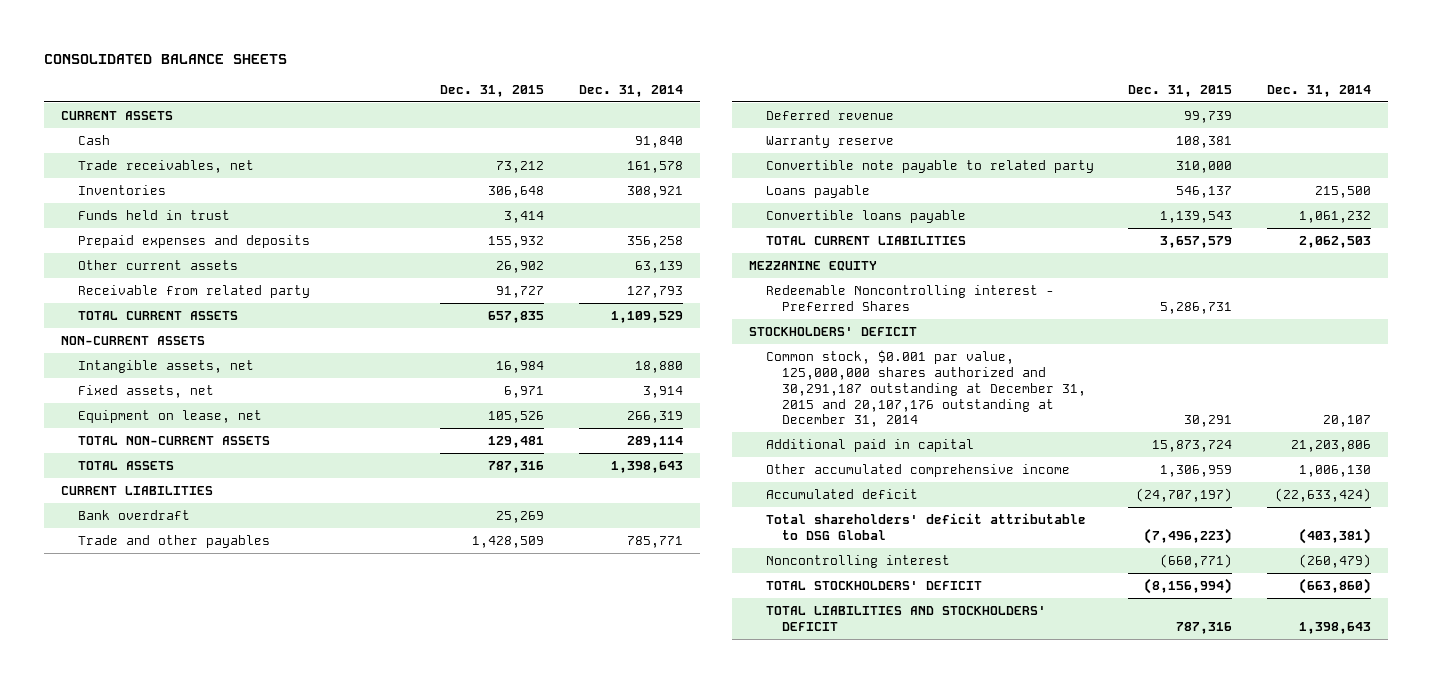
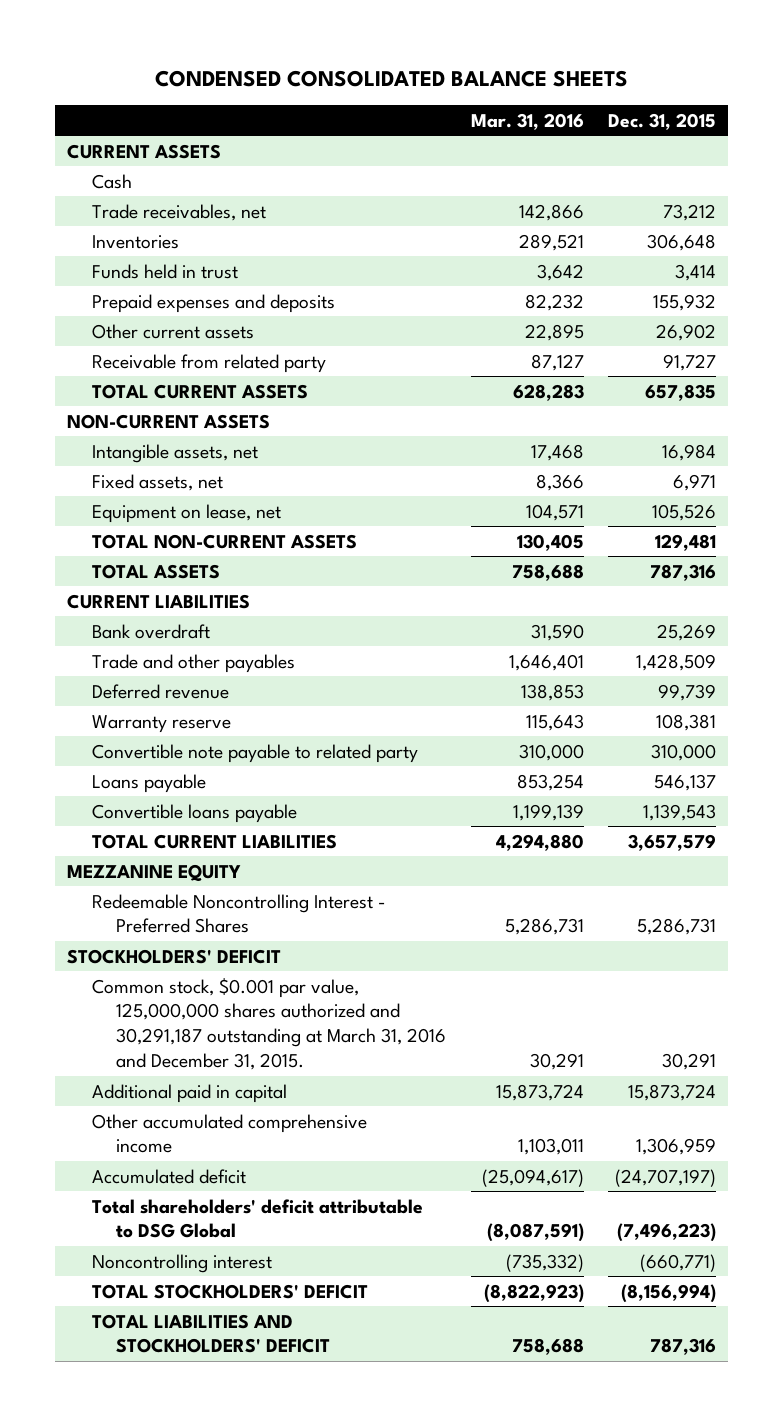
[44,54,288,65] CONSOLIDATED BALANCE SHEETS -> [154,69,628,87] CONDENSED CONSOLIDATED BALANCE SHEETS
[578,84,683,97] Dec. 31, 2014 -> none
none -> [470,112,584,130] Mar. 31, 2016
[765,285,1054,311] Redeemable Noncontrolling interest - Preferred Shares -> [91,893,386,934] Redeemable Noncontrolling Interest - Preferred Shares
[765,350,1087,428] Common stock, $0.001 par value, 125,000,000 shares authorized and 30,291,187 outstanding at December 31, 2015 and 20,107,176 outstanding at December 31, 2014 -> [91,977,447,1071] Common stock, $0.001 par value, 125,000,000 shares authorized and 30,291,187 outstanding at March 31, 2016 and December 31, 2015.

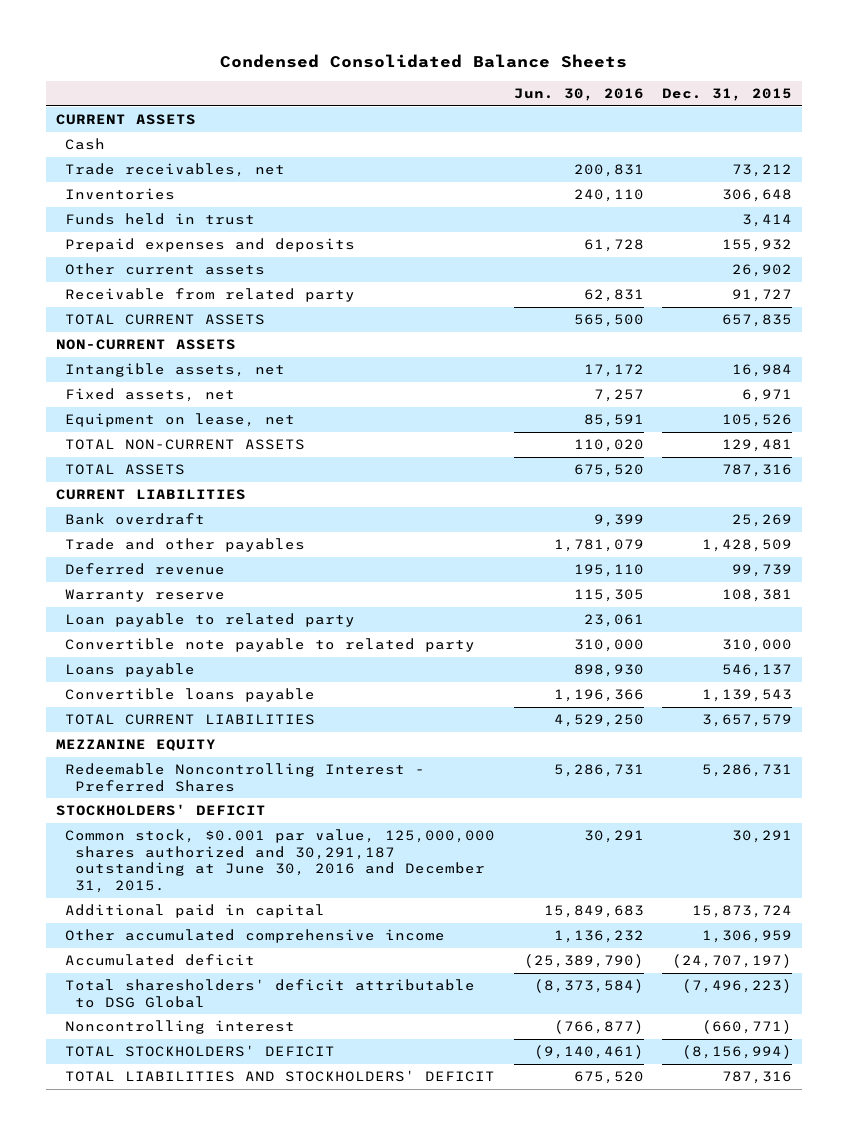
[154,69,628,87] CONDENSED CONSOLIDATED BALANCE SHEETS -> [219,54,627,69] Condensed Consolidated Balance Sheets
[470,112,584,130] Mar. 31, 2016 -> none
none -> [513,87,644,101] Jun. 30, 2016
none -> [65,613,356,628] Loan payable to related party
[91,977,447,1071] Common stock, $0.001 par value, 125,000,000 shares authorized and 30,291,187 outstanding at March 31, 2016 and December 31, 2015. -> [65,829,496,894] Common stock, $0.001 par value, 125,000,000 shares authorized and 30,291,187 outstanding at June 30, 2016 and December 31, 2015.
[91,1198,423,1239] Total shareholders' deficit attributable to DSG Global -> [65,979,476,1008] Total sharesholders' deficit attributable to DSG Global

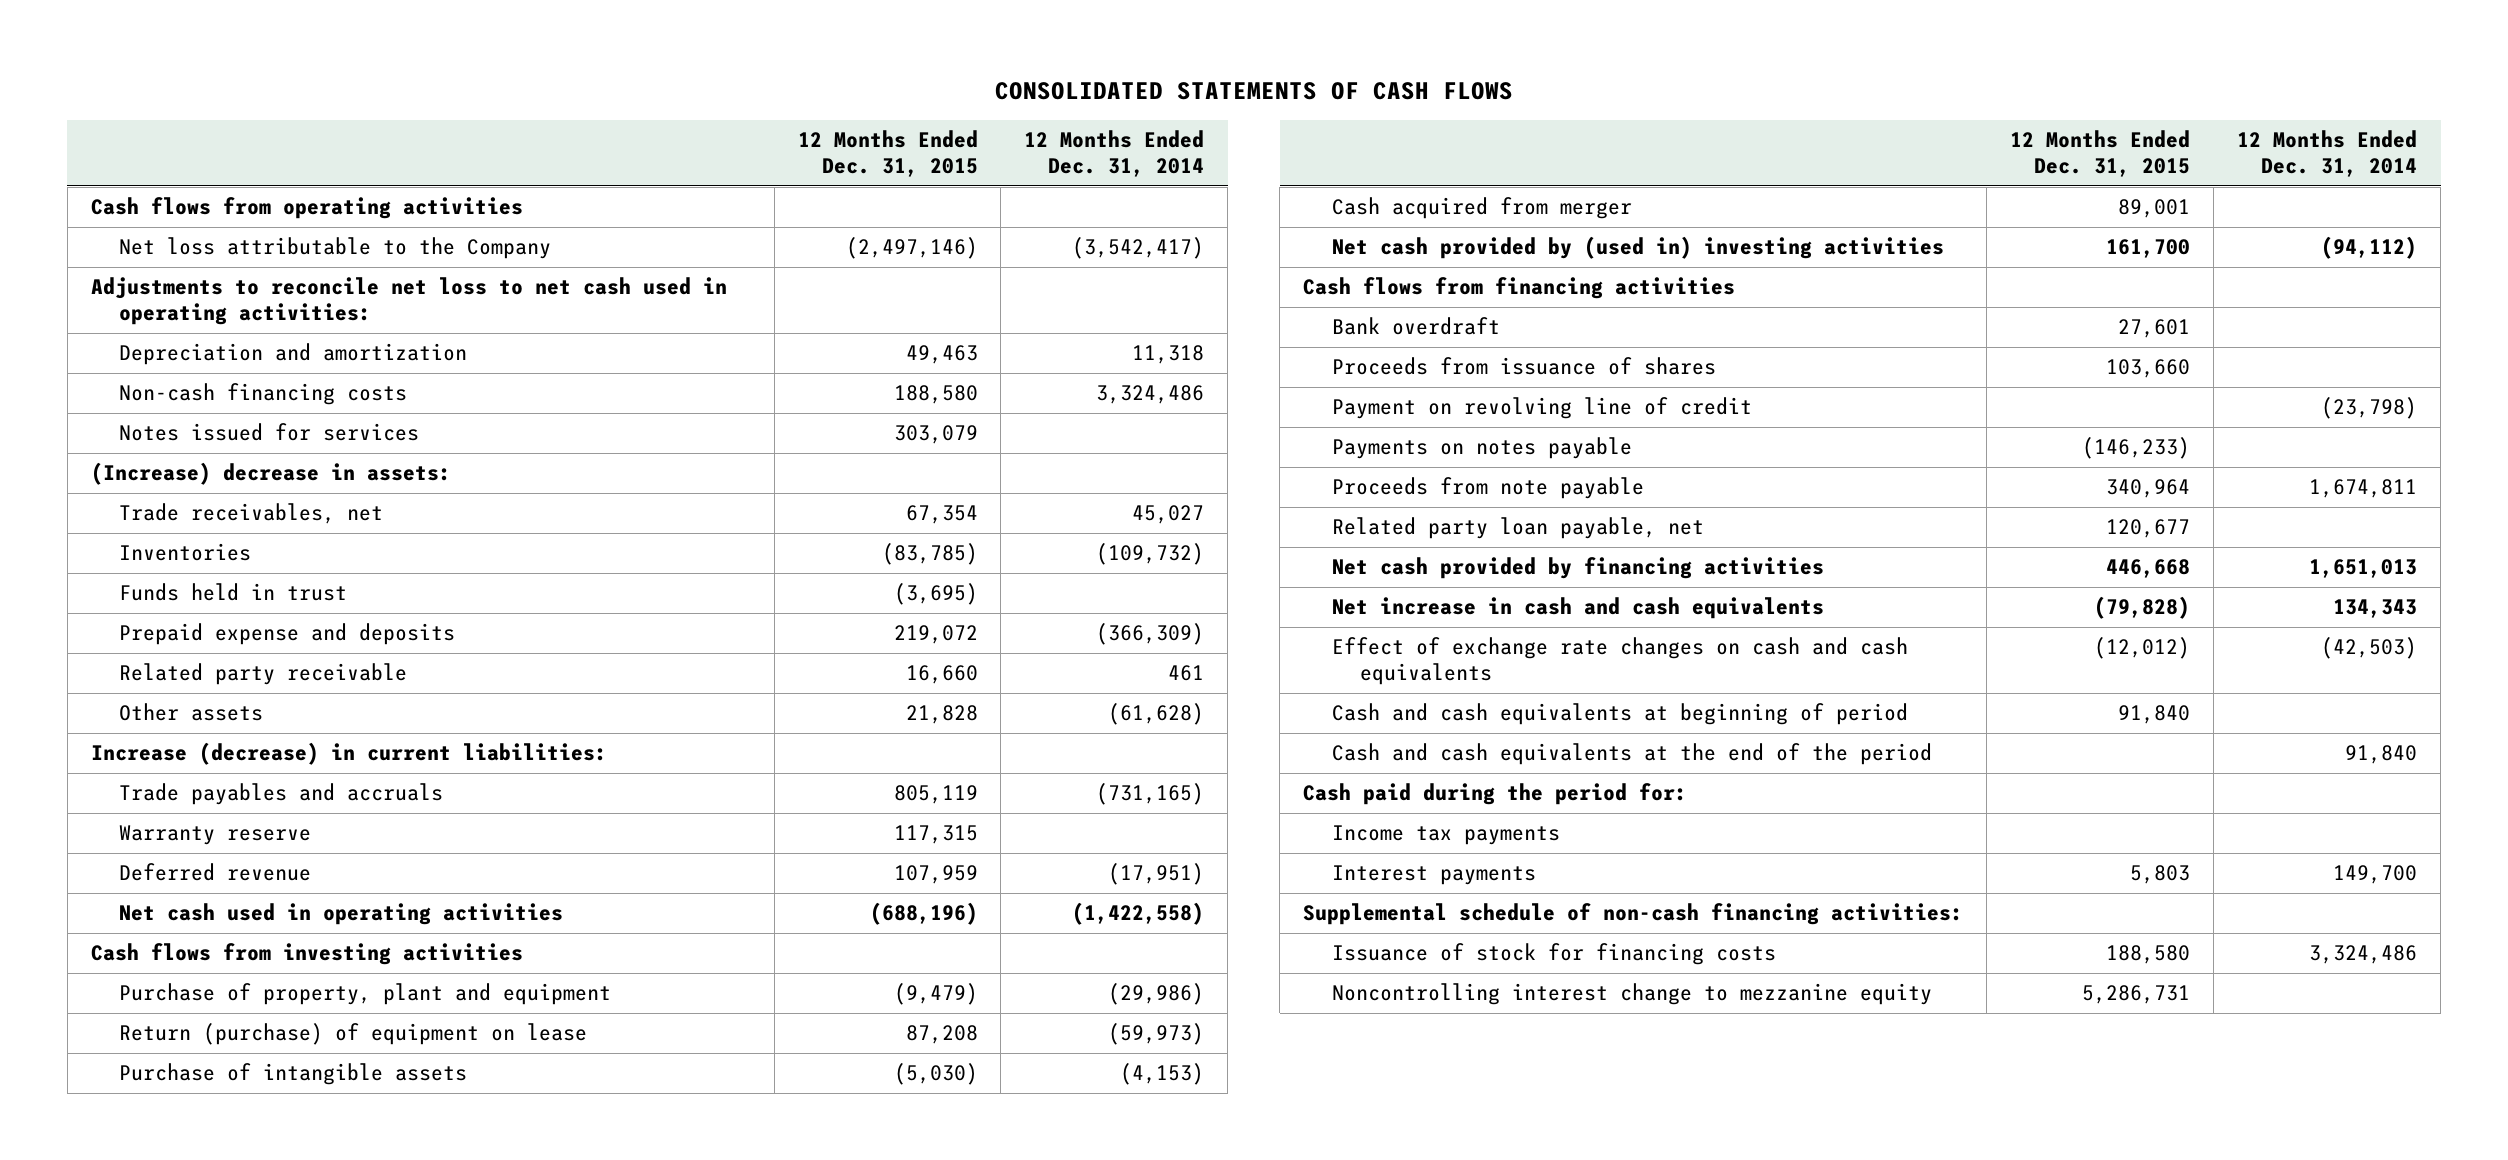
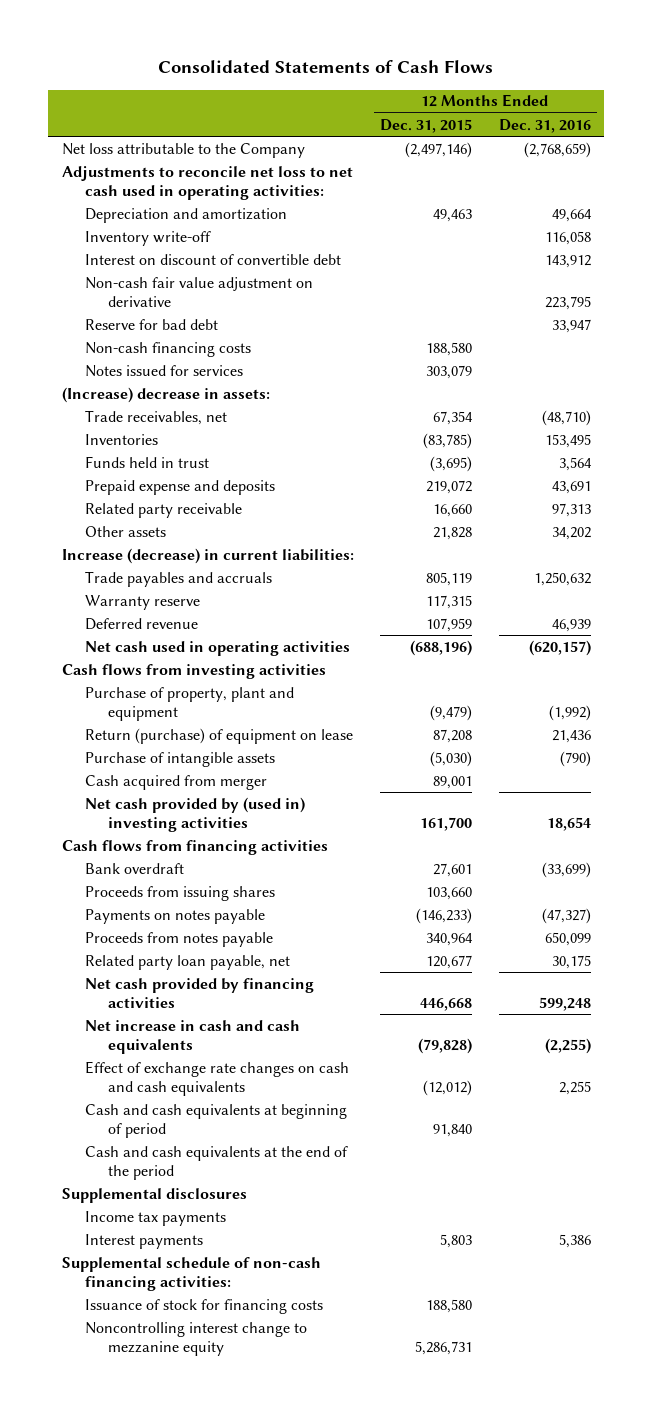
[994,82,1513,101] CONSOLIDATED STATEMENTS OF CASH FLOWS -> [158,60,494,74] Consolidated Statements of Cash Flows
[1024,130,1205,178] 12 Months Ended Dec. 31, 2014 -> none
none -> [498,118,591,133] Dec. 31, 2016
[90,197,523,220] Cash flows from operating activities -> none
none -> [84,230,211,246] Inventory write-off
none -> [84,253,341,265] Interest on discount of convertible debt
none -> [84,276,313,307] Non-cash fair value adjustment on derivative
none -> [84,318,218,330] Reserve for bad debt
[1331,397,1752,420] Payment on revolving line of credit -> none
[1331,357,1716,376] Proceeds from issuance of shares -> [84,885,275,901] Proceeds from issuing shares
[1331,477,1644,500] Proceeds from note payable -> [84,931,273,947] Proceeds from notes payable
[1303,783,1688,806] Cash paid during the period for: -> none
none -> [61,1187,247,1203] Supplemental disclosures

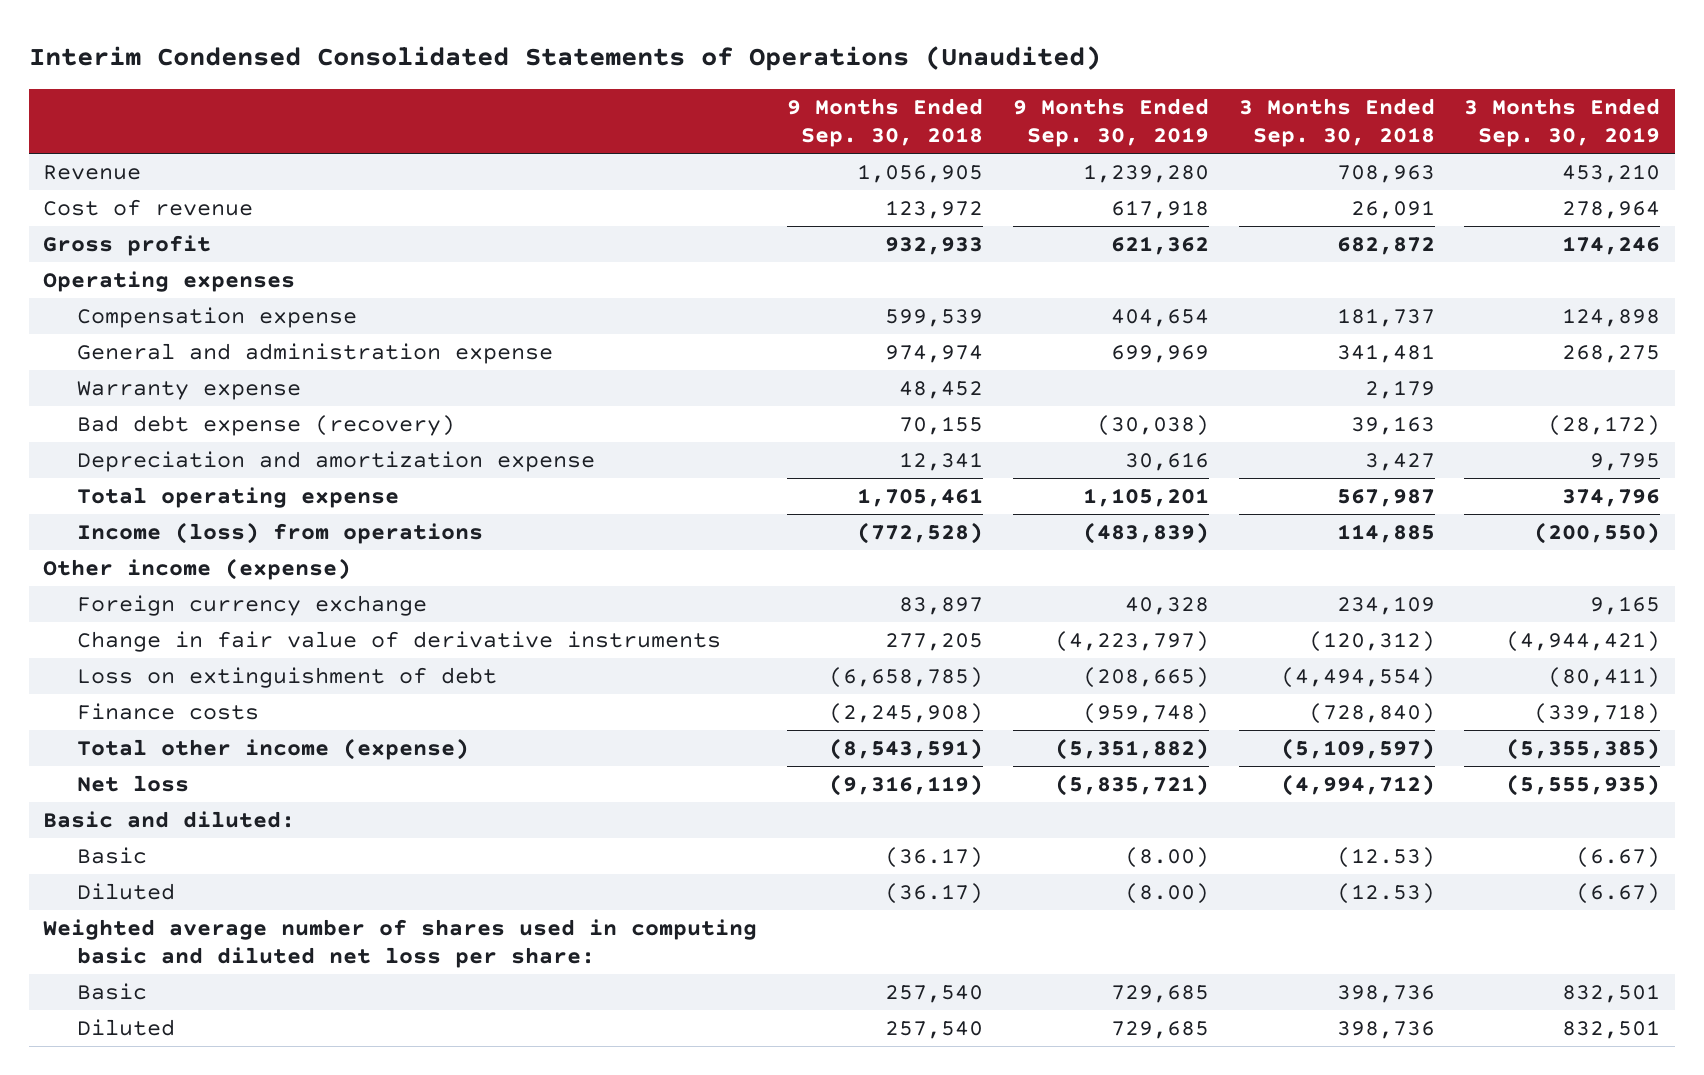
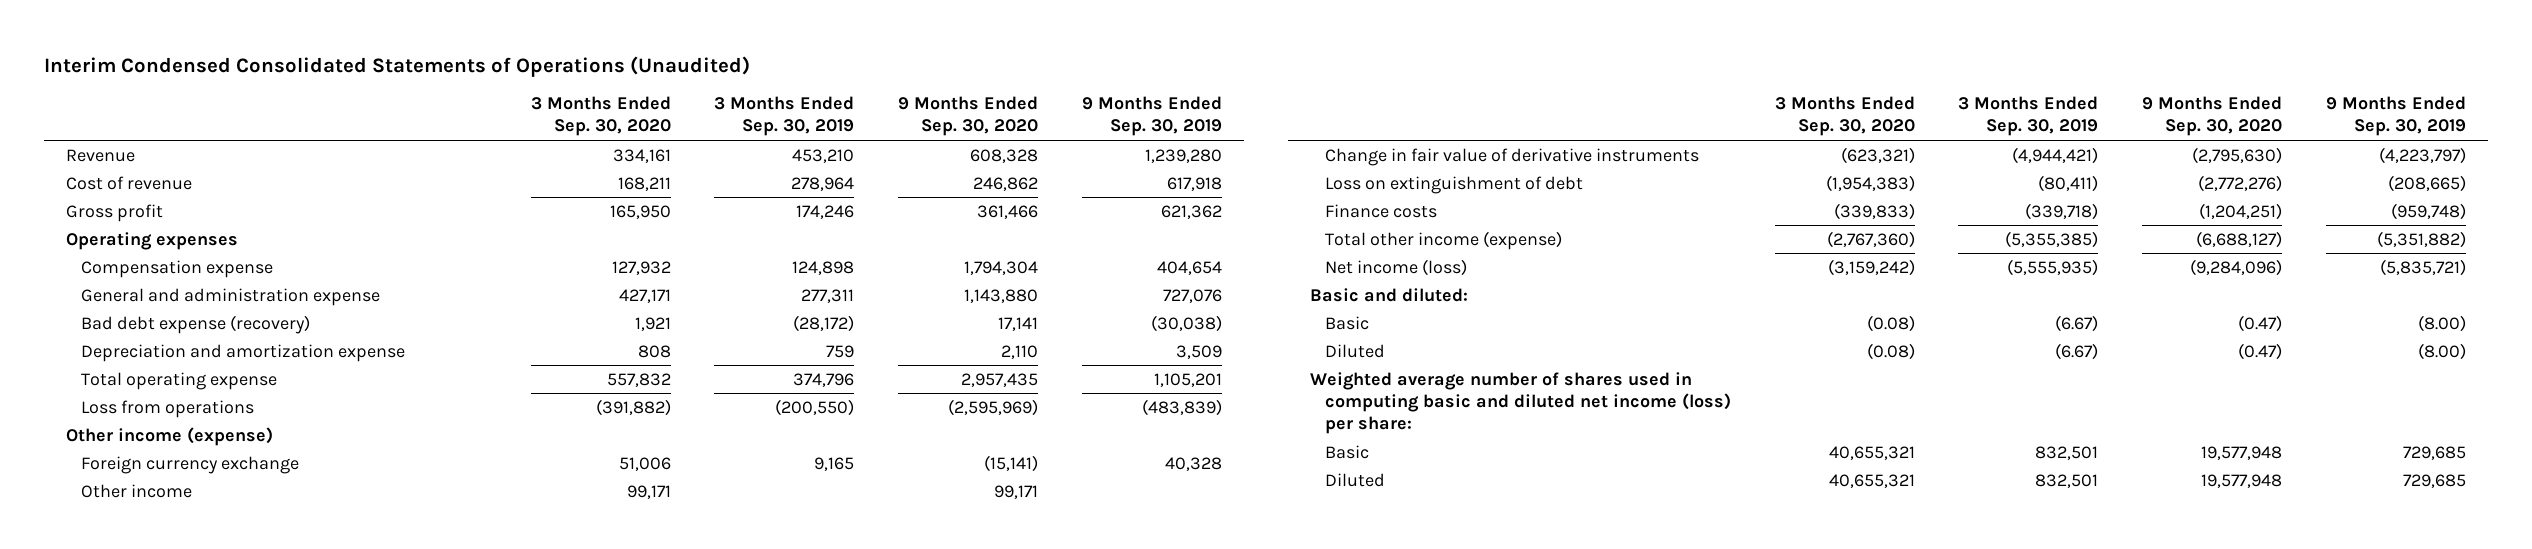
[787,98,984,148] 9 Months Ended Sep. 30, 2018 -> none
[1238,98,1435,148] 3 Months Ended Sep. 30, 2018 -> none
none -> [530,96,671,137] 3 Months Ended Sep. 30, 2020
none -> [898,96,1039,137] 9 Months Ended Sep. 30, 2020
[77,381,302,401] Warranty expense -> none
[1110,345,1209,364] 699,969 -> [1162,288,1222,303] 727,076
[1562,345,1661,364] 268,275 -> [801,288,855,303] 277,311
[1124,452,1209,472] 30,616 -> [1175,344,1222,359] 3,509
[1590,453,1661,472] 9,795 -> [826,344,855,358] 759
[77,522,484,545] Income (loss) from operations -> [80,399,254,418] Loss from operations
none -> [80,483,192,498] Other income
[77,775,190,793] Net loss -> [1324,258,1467,276] Net income (loss)
[43,919,758,968] Weighted average number of shares used in computing basic and diluted net loss per share: -> [1310,371,1731,435] Weighted average number of shares used in computing basic and diluted net income (loss) per share:

